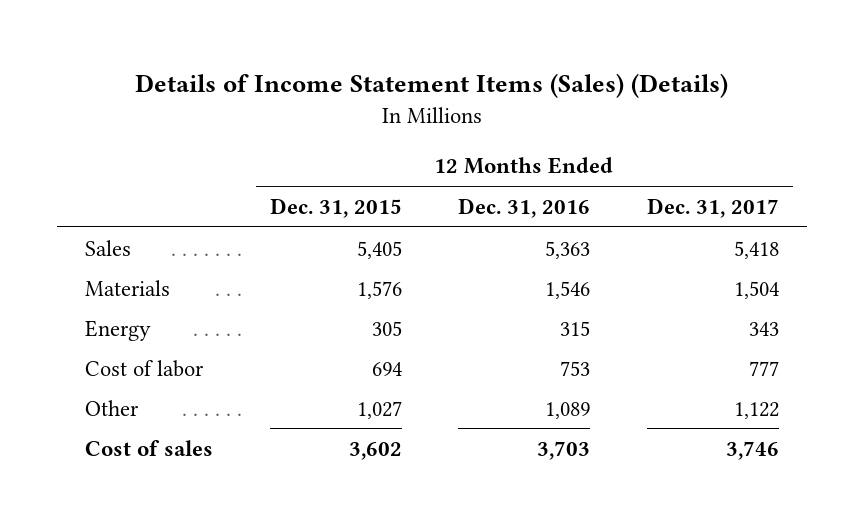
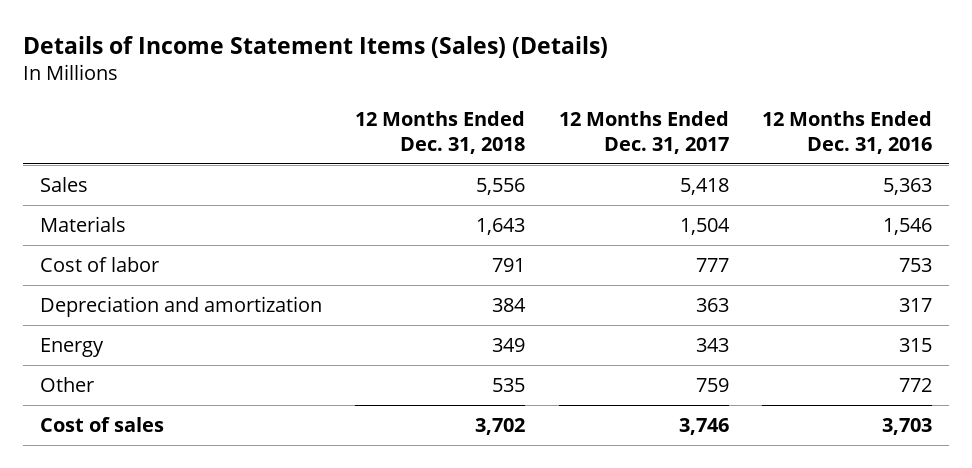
[269,197,402,218] Dec. 31, 2015 -> none
none -> [355,111,526,154] 12 Months Ended Dec. 31, 2018
none -> [39,295,322,317] Depreciation and amortization
[85,319,152,341] Energy -> [39,337,104,357] Energy
[545,401,591,419] 1,089 -> [899,377,933,392] 772
[734,401,780,419] 1,122 -> [695,377,729,392] 759

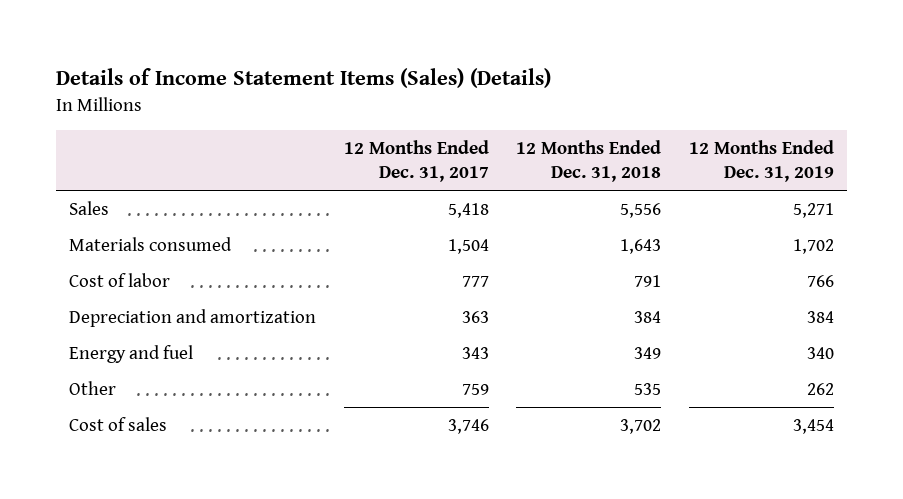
[762,111,933,154] 12 Months Ended Dec. 31, 2016 -> none
none -> [688,139,834,182] 12 Months Ended Dec. 31, 2019
[39,215,126,232] Materials -> [69,236,233,251] Materials consumed
[39,337,104,357] Energy -> [69,344,194,363] Energy and fuel

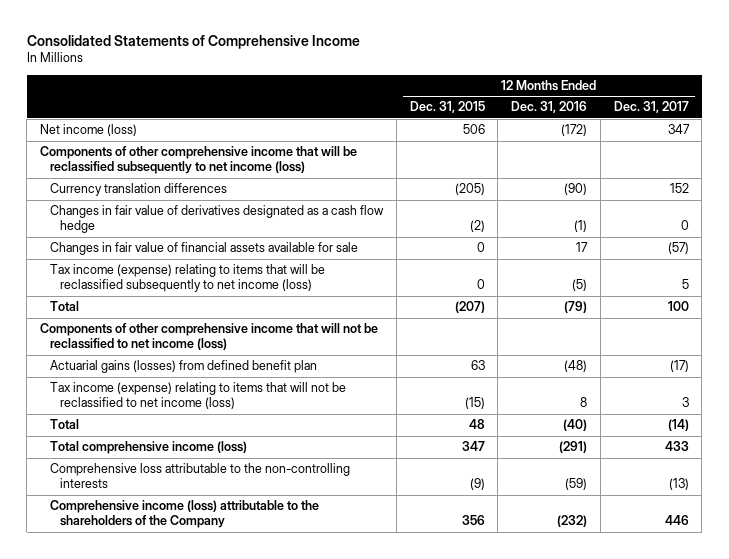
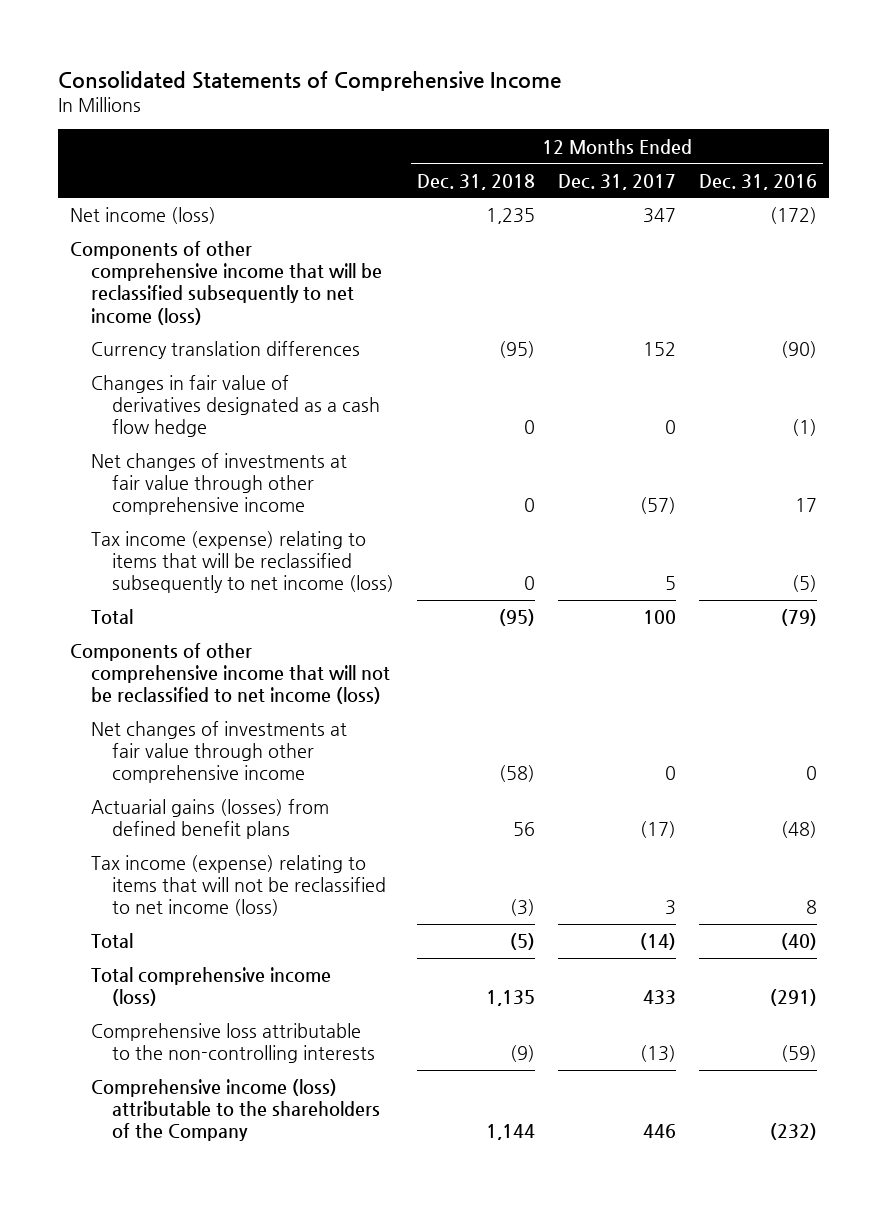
[409,101,485,114] Dec. 31, 2015 -> none
none -> [417,173,536,190] Dec. 31, 2018
[50,242,359,256] Changes in fair value of financial assets available for sale -> [90,453,347,516] Net changes of investments at fair value through other comprehensive income
none -> [90,721,347,784] Net changes of investments at fair value through other comprehensive income
[50,360,318,374] Actuarial gains (losses) from defined benefit plan -> [90,799,329,840] Actuarial gains (losses) from defined benefit plans

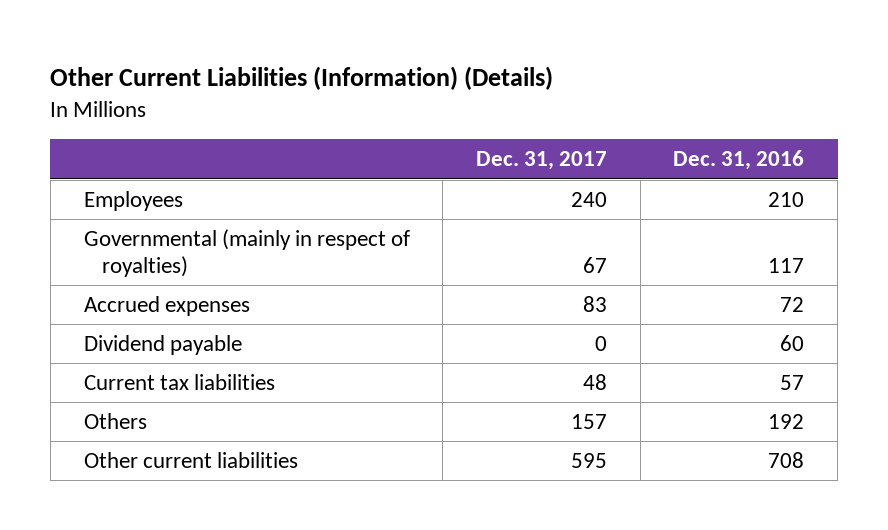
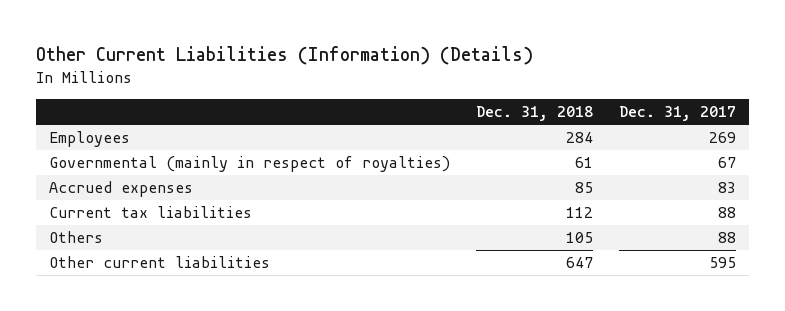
[673,150,805,171] Dec. 31, 2016 -> none
none -> [475,106,593,122] Dec. 31, 2018
[570,192,607,208] 240 -> [709,132,737,144] 269
[83,335,242,356] Dividend payable -> none
[582,374,607,391] 48 -> [718,207,737,219] 88
[570,414,607,430] 157 -> [718,232,737,244] 88

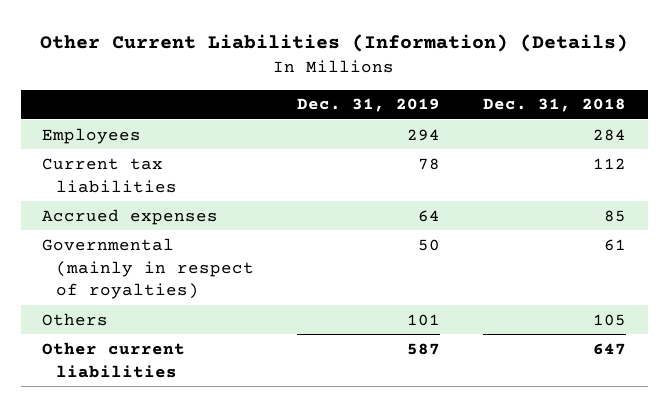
[619,106,737,122] Dec. 31, 2017 -> none
none -> [297,98,441,113] Dec. 31, 2019
[48,181,193,198] Accrued expenses -> [42,208,219,225] Accrued expenses
[48,156,450,173] Governmental (mainly in respect of royalties) -> [42,237,255,300] Governmental (mainly in respect of royalties)

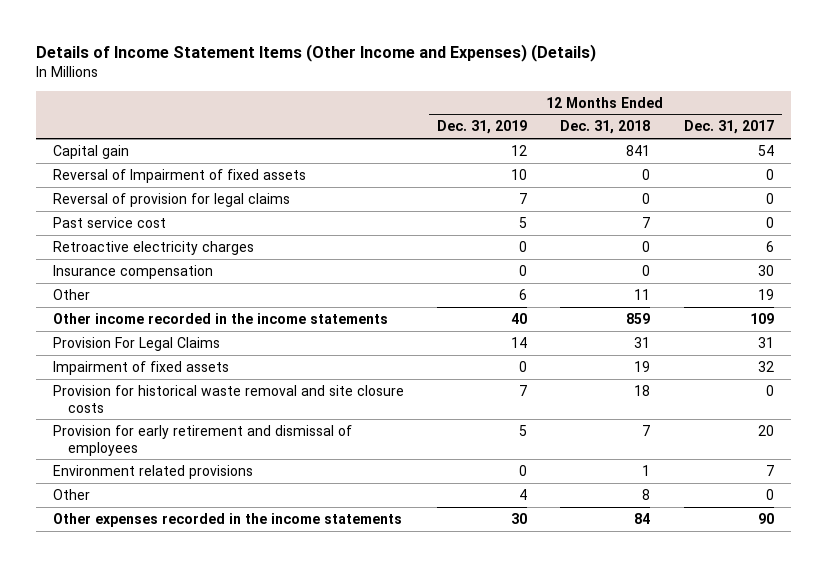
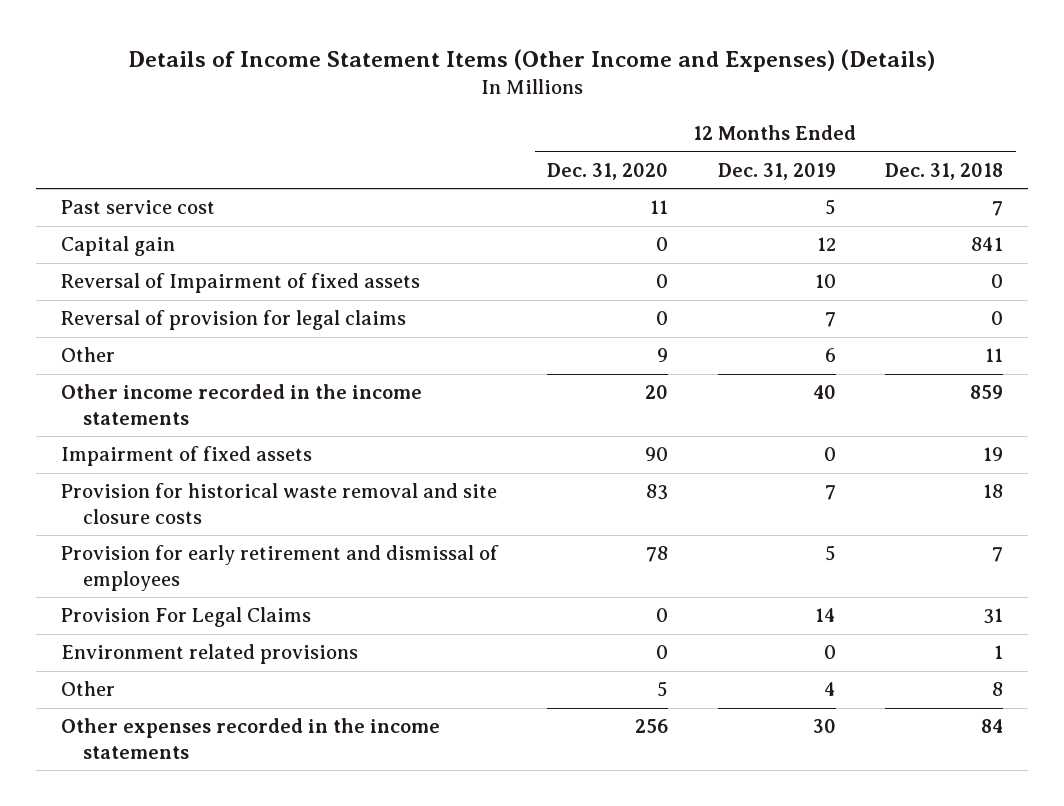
[683,120,774,135] Dec. 31, 2017 -> none
none -> [547,162,669,180] Dec. 31, 2020
[52,216,166,228] Past service cost -> [60,200,215,215] Past service cost
[52,240,254,255] Retroactive electricity charges -> none
[52,264,213,279] Insurance compensation -> none
[52,336,220,351] Provision For Legal Claims -> [60,607,311,628] Provision For Legal Claims

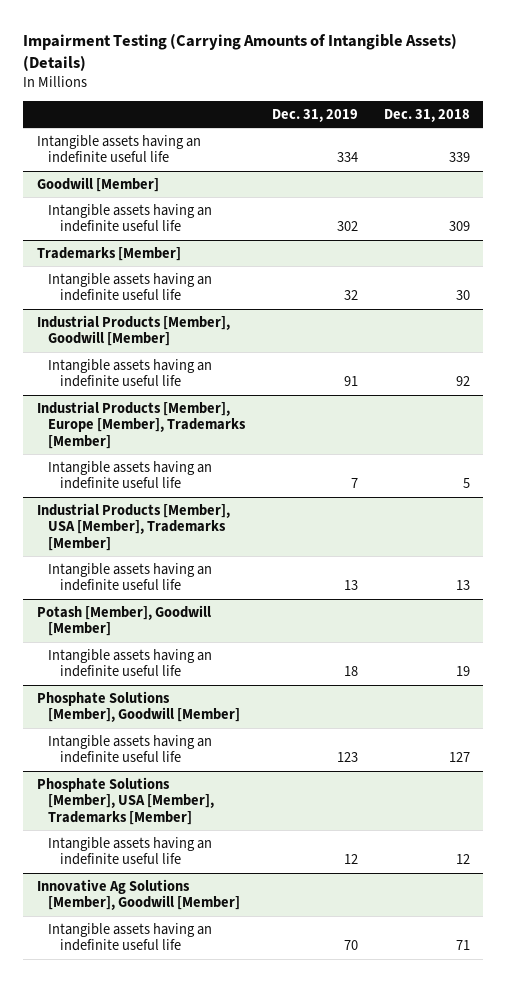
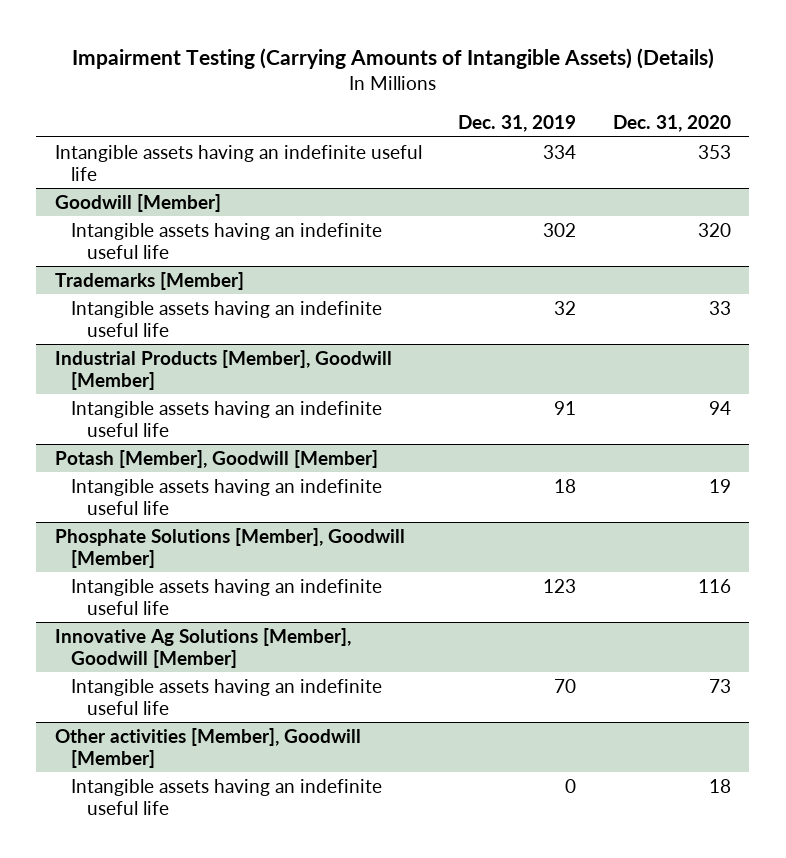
[384,109,471,123] Dec. 31, 2018 -> none
none -> [612,115,731,133] Dec. 31, 2020
[36,400,247,450] Industrial Products [Member], Europe [Member], Trademarks [Member] -> none
[48,460,213,490] Intangible assets having an indefinite useful life -> none
[36,502,230,552] Industrial Products [Member], USA [Member], Trademarks [Member] -> none
[48,562,213,592] Intangible assets having an indefinite useful life -> none
[36,776,215,826] Phosphate Solutions [Member], USA [Member], Trademarks [Member] -> none
[48,836,213,866] Intangible assets having an indefinite useful life -> none
none -> [54,727,361,768] Other activities [Member], Goodwill [Member]
none -> [70,778,382,815] Intangible assets having an indefinite useful life

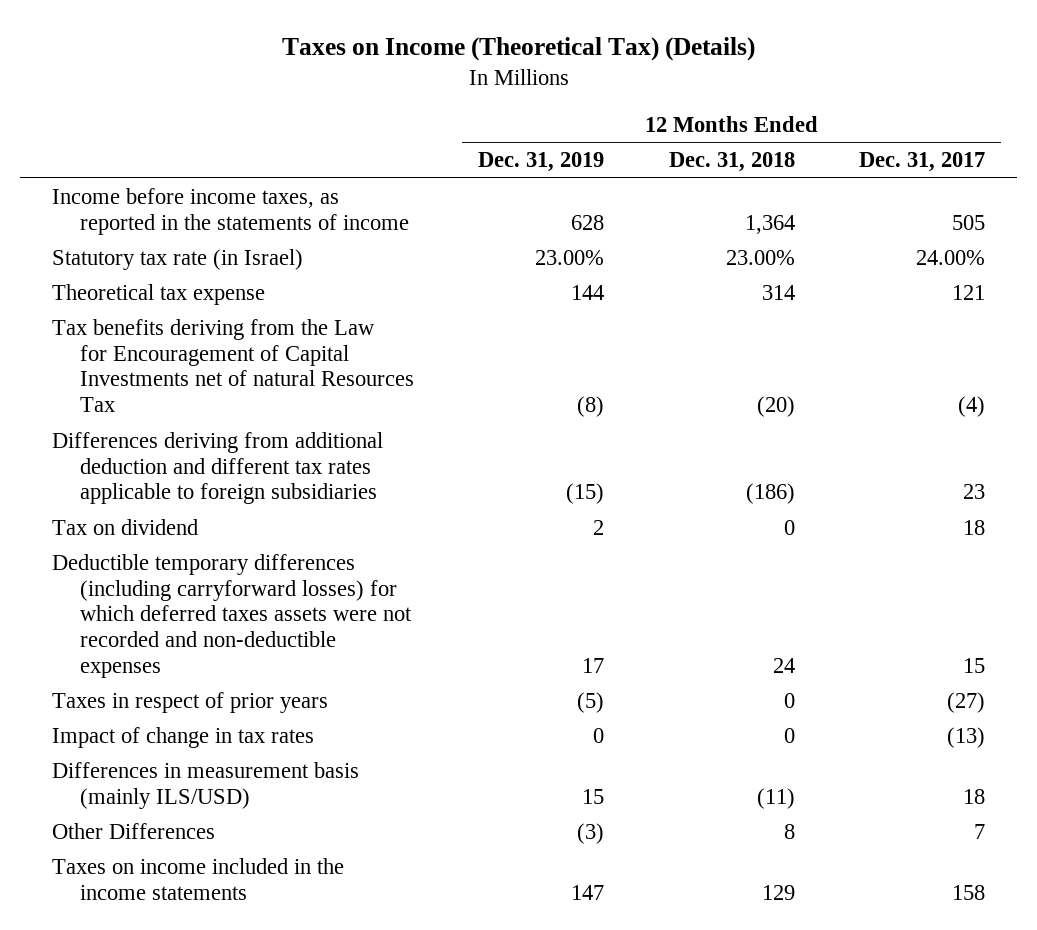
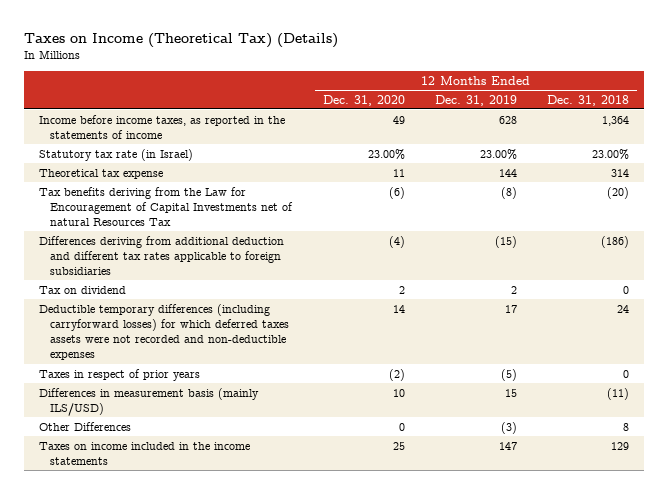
[858,152,985,173] Dec. 31, 2017 -> none
none -> [322,94,405,106] Dec. 31, 2020
[52,726,315,748] Impact of change in tax rates -> none

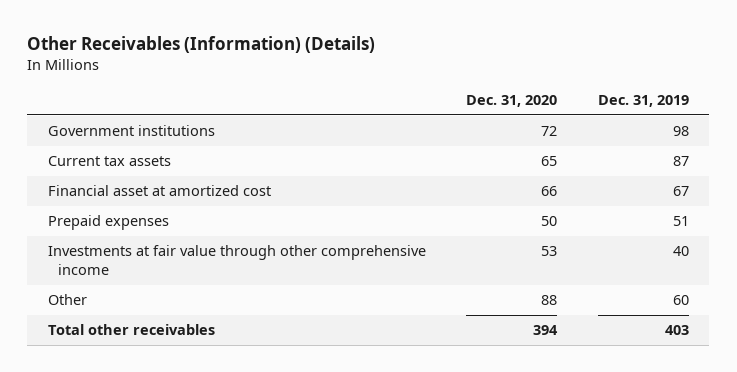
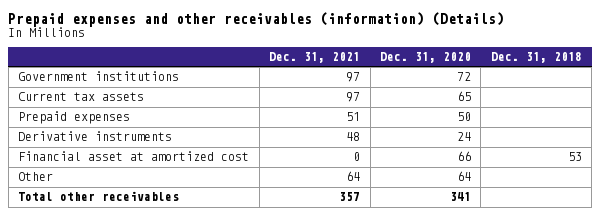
[27,36,376,54] Other Receivables (Information) (Details) -> [8,11,505,27] Prepaid expenses and other receivables (information) (Details)
[597,94,689,107] Dec. 31, 2019 -> none
none -> [269,52,361,64] Dec. 31, 2021
none -> [490,52,582,64] Dec. 31, 2018
[47,245,426,276] Investments at fair value through other comprehensive income -> none
none -> [18,131,173,142] Derivative instruments
[47,185,271,197] Financial asset at amortized cost -> [18,151,250,162] Financial asset at amortized cost
[541,295,558,306] 88 -> [456,171,471,182] 64
[533,325,559,336] 394 -> [449,192,471,202] 341

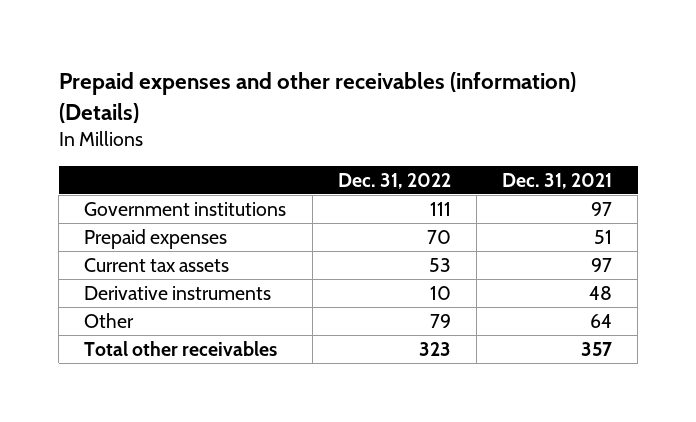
[379,52,471,64] Dec. 31, 2020 -> none
[490,52,582,64] Dec. 31, 2018 -> none
none -> [337,172,451,189] Dec. 31, 2022
[18,92,145,102] Current tax assets -> [84,257,230,272] Current tax assets
[18,151,250,162] Financial asset at amortized cost -> none

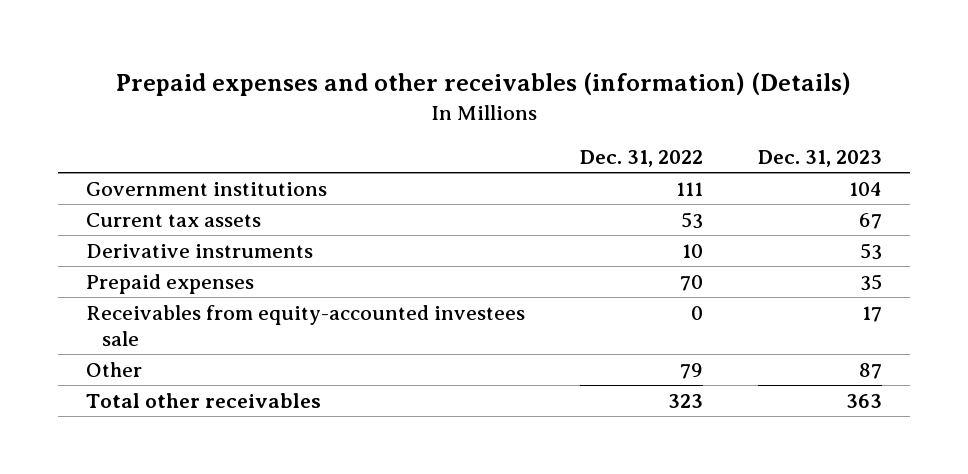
[501,172,612,189] Dec. 31, 2021 -> none
none -> [758,149,883,167] Dec. 31, 2023
[84,228,228,249] Prepaid expenses -> [85,273,254,294] Prepaid expenses
none -> [85,304,525,346] Receivables from equity-accounted investees sale

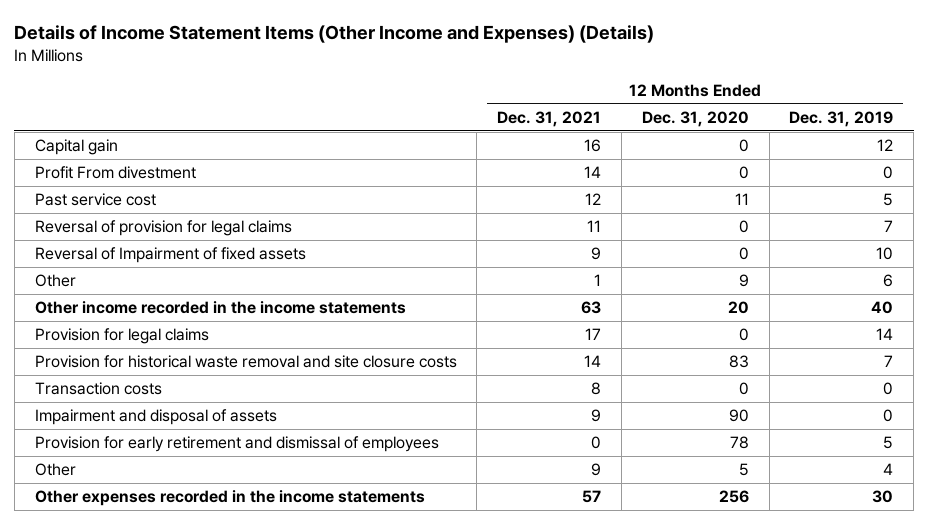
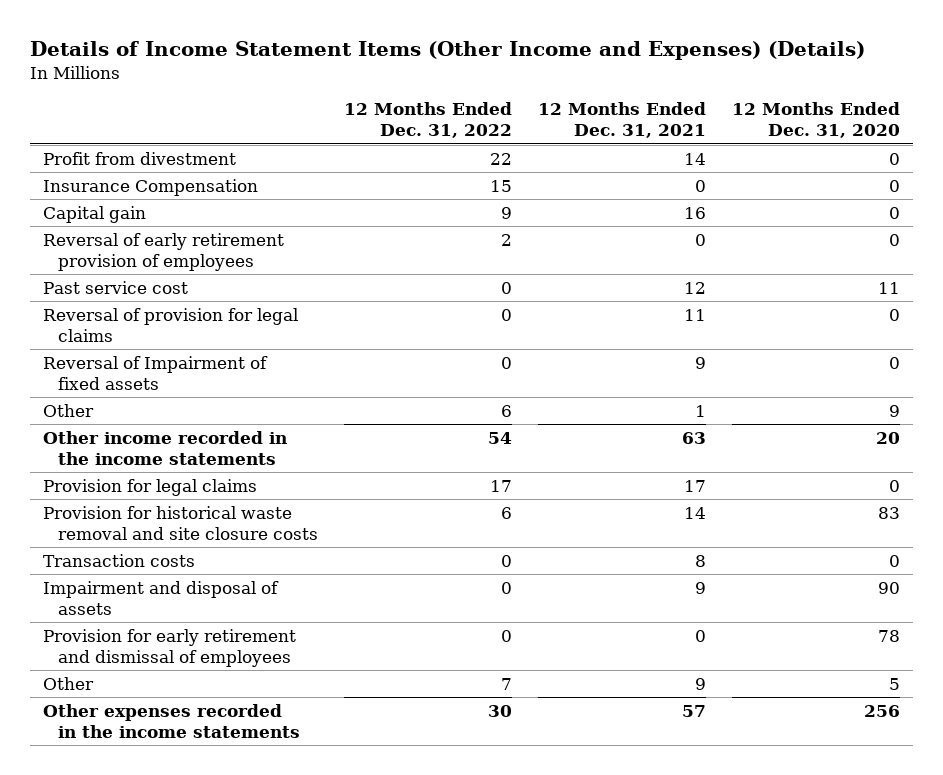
[789,110,894,127] Dec. 31, 2019 -> none
none -> [344,102,513,139] 12 Months Ended Dec. 31, 2022
none -> [43,151,237,165] Profit from divestment
none -> [43,178,259,196] Insurance Compensation
[34,166,196,180] Profit From divestment -> none
none -> [43,232,285,271] Reversal of early retirement provision of employees

